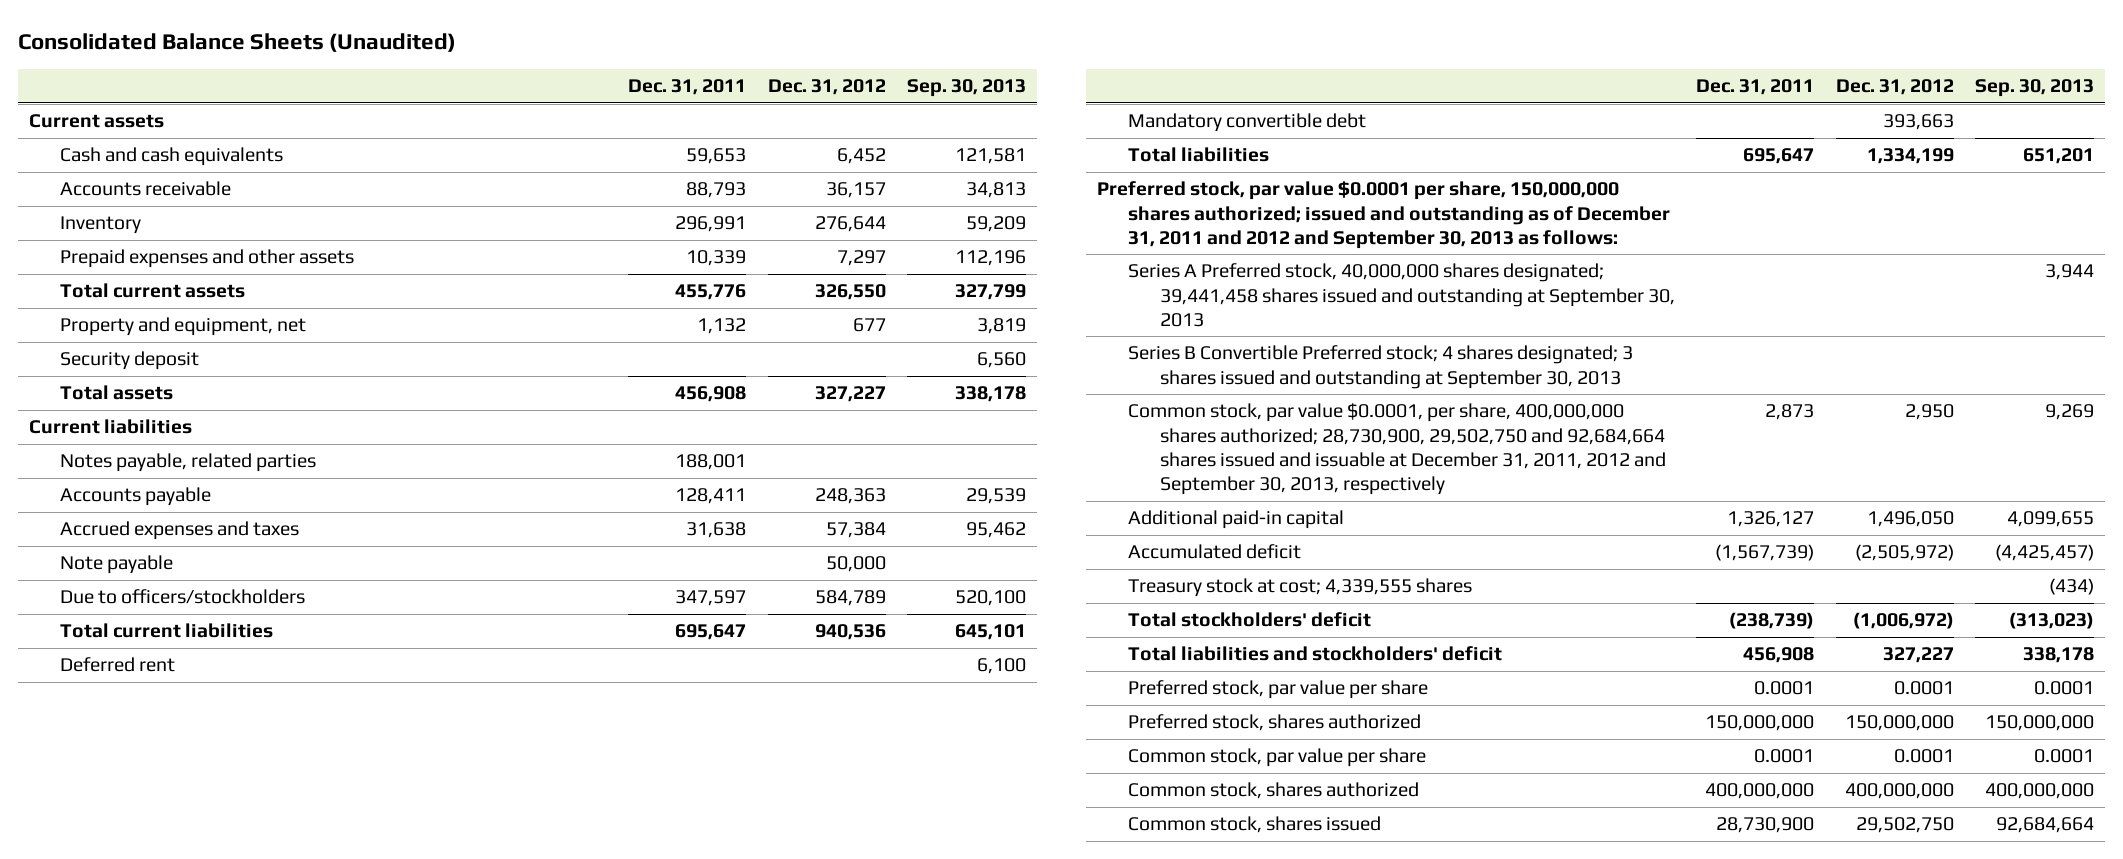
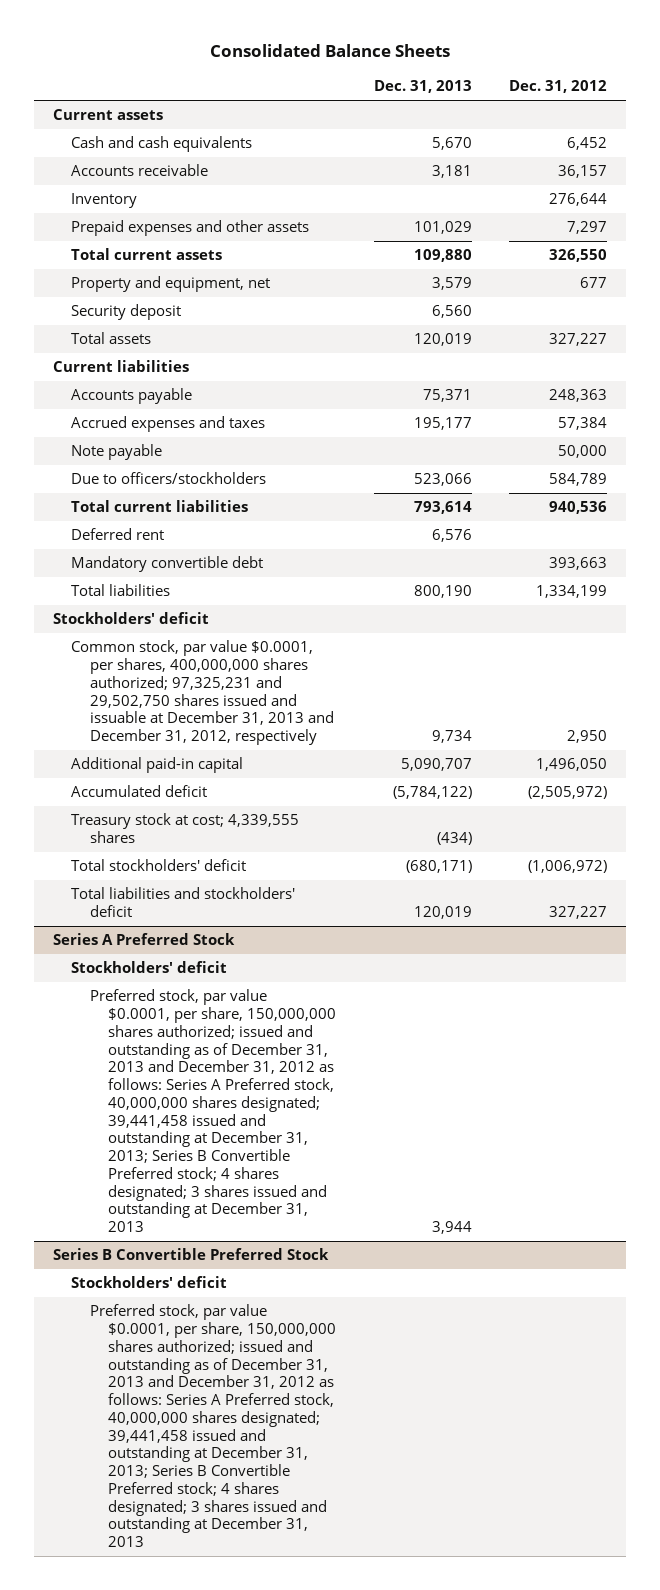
[18,32,457,52] Consolidated Balance Sheets (Unaudited) -> [210,44,451,58] Consolidated Balance Sheets
[628,79,747,96] Dec. 31, 2011 -> none
[907,79,1027,98] Sep. 30, 2013 -> none
none -> [373,80,472,94] Dec. 31, 2013
[60,453,317,473] Notes payable, related parties -> none
[1096,181,1671,249] Preferred stock, par value $0.0001 per share, 150,000,000 shares authorized; issued and outstanding as of December 31, 2011 and 2012 and September 30, 2013 as follows: -> none
[1128,263,1675,327] Series A Preferred stock, 40,000,000 shares designated; 39,441,458 shares issued and outstanding at September 30, 2013 -> none
[1128,345,1634,389] Series B Convertible Preferred stock; 4 shares designated; 3 shares issued and outstanding at September 30, 2013 -> none
none -> [53,612,210,625] Stockholders' deficit
[1128,403,1666,496] Common stock, par value $0.0001, per share, 400,000,000 shares authorized; 28,730,900, 29,502,750 and 92,684,664 shares issued and issuable at December 31, 2011, 2012 and September 30, 2013, respectively -> [71,640,334,746] Common stock, par value $0.0001, per shares, 400,000,000 shares authorized; 97,325,231 and 29,502,750 shares issued and issuable at December 31, 2013 and December 31, 2012, respectively
[1128,680,1429,700] Preferred stock, par value per share -> none
[1128,714,1422,732] Preferred stock, shares authorized -> none
[1128,748,1427,768] Common stock, par value per share -> none
[1128,782,1420,800] Common stock, shares authorized -> none
[1128,816,1382,834] Common stock, shares issued -> none
none -> [53,933,236,946] Series A Preferred Stock
none -> [71,961,228,974] Stockholders' deficit
none -> [89,989,337,1233] Preferred stock, par value $0.0001, per share, 150,000,000 shares authorized; issued and outstanding as of December 31, 2013 and December 31, 2012 as follows: Series A Preferred stock, 40,000,000 shares designated; 39,441,458 issued and outstanding at December 31, 2013; Series B Convertible Preferred stock; 4 shares designated; 3 shares issued and outstanding at December 31, 2013
none -> [53,1248,330,1261] Series B Convertible Preferred Stock
none -> [71,1276,228,1289] Stockholders' deficit
none -> [89,1304,337,1548] Preferred stock, par value $0.0001, per share, 150,000,000 shares authorized; issued and outstanding as of December 31, 2013 and December 31, 2012 as follows: Series A Preferred stock, 40,000,000 shares designated; 39,441,458 issued and outstanding at December 31, 2013; Series B Convertible Preferred stock; 4 shares designated; 3 shares issued and outstanding at December 31, 2013

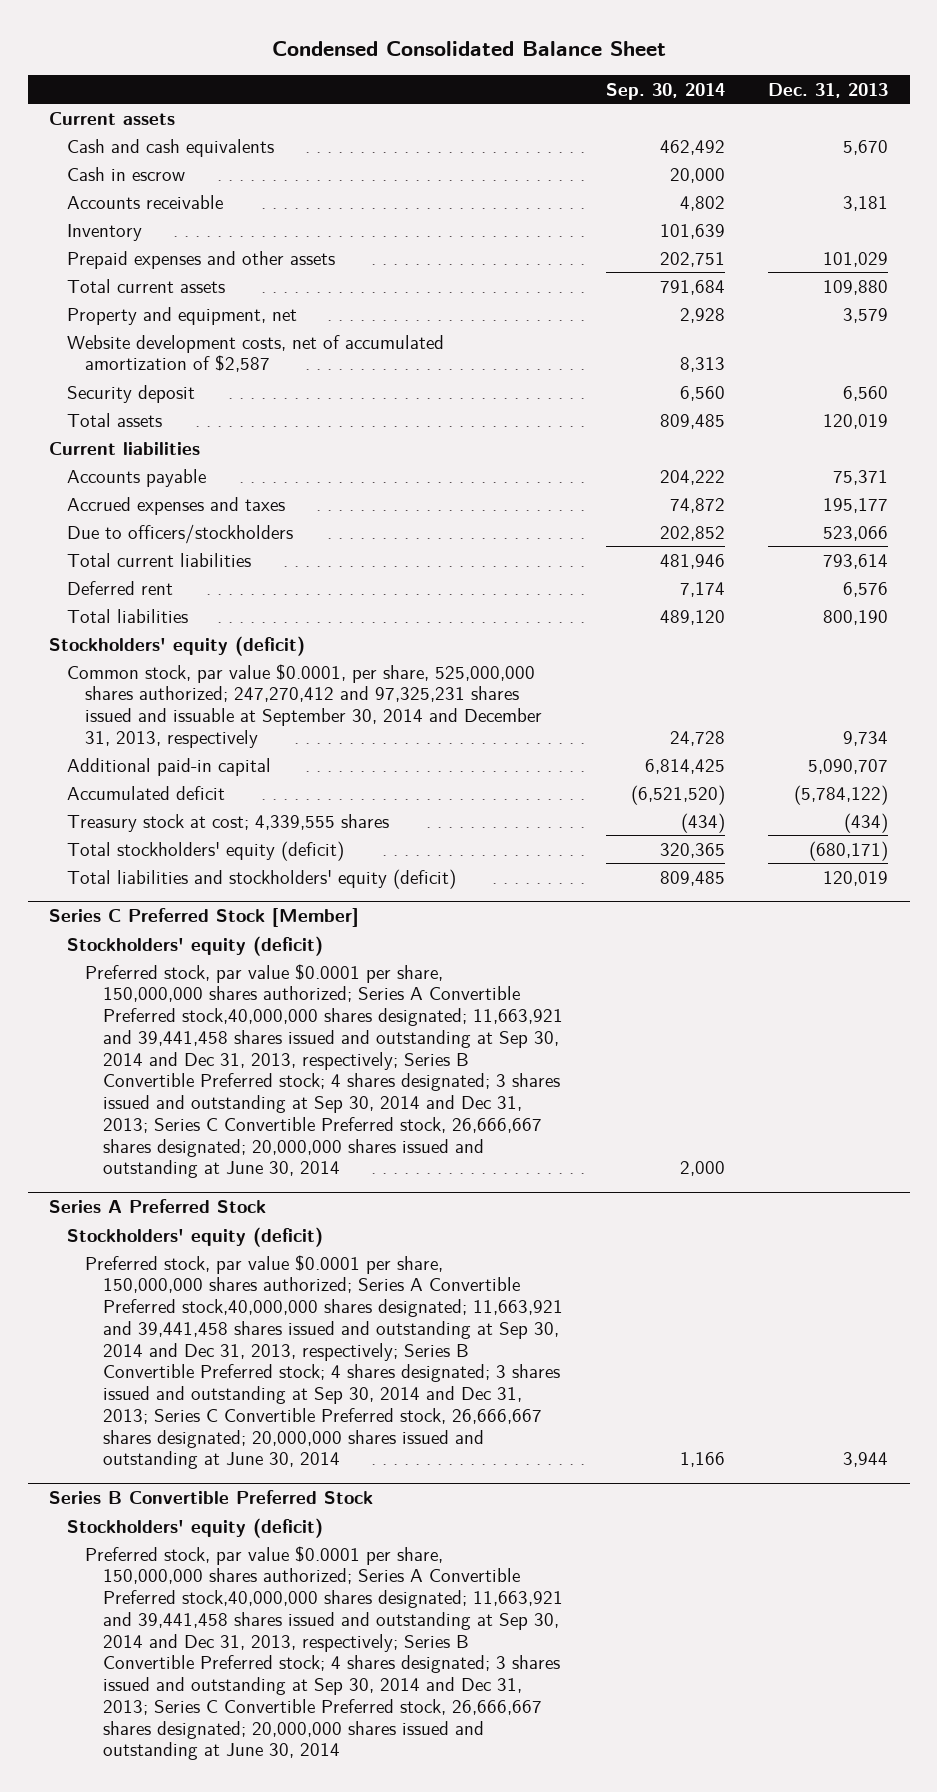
[210,44,451,58] Consolidated Balance Sheets -> [271,41,666,57] Condensed Consolidated Balance Sheet
[509,80,608,94] Dec. 31, 2012 -> none
none -> [606,82,726,100] Sep. 30, 2014
none -> [67,166,186,181] Cash in escrow
none -> [67,334,445,373] Website development costs, net of accumulated amortization of $2,587
[71,444,163,461] Note payable -> none
[71,556,264,573] Mandatory convertible debt -> none
[53,612,210,625] Stockholders' deficit -> [49,635,306,656] Stockholders' equity (deficit)
[71,640,334,746] Common stock, par value $0.0001, per shares, 400,000,000 shares authorized; 97,325,231 and 29,502,750 shares issued and issuable at December 31, 2013 and December 31, 2012, respectively -> [67,663,543,748] Common stock, par value $0.0001, per share, 525,000,000 shares authorized; 247,270,412 and 97,325,231 shares issued and issuable at September 30, 2014 and December 31, 2013, respectively
[71,859,247,872] Total stockholders' deficit -> [67,840,345,861] Total stockholders' equity (deficit)
[71,887,296,918] Total liabilities and stockholders' deficit -> [67,868,457,889] Total liabilities and stockholders' equity (deficit)
none -> [49,908,360,928] Series C Preferred Stock [Member]
none -> [67,935,324,956] Stockholders' equity (deficit)
none -> [85,963,564,1179] Preferred stock, par value $0.0001 per share, 150,000,000 shares authorized; Series A Convertible Preferred stock,40,000,000 shares designated; 11,663,921 and 39,441,458 shares issued and outstanding at Sep 30, 2014 and Dec 31, 2013, respectively; Series B Convertible Preferred stock; 4 shares designated; 3 shares issued and outstanding at Sep 30, 2014 and Dec 31, 2013; Series C Convertible Preferred stock, 26,666,667 shares designated; 20,000,000 shares issued and outstanding at June 30, 2014
[71,961,228,974] Stockholders' deficit -> [67,1226,324,1247] Stockholders' equity (deficit)
[89,989,337,1233] Preferred stock, par value $0.0001, per share, 150,000,000 shares authorized; issued and outstanding as of December 31, 2013 and December 31, 2012 as follows: Series A Preferred stock, 40,000,000 shares designated; 39,441,458 issued and outstanding at December 31, 2013; Series B Convertible Preferred stock; 4 shares designated; 3 shares issued and outstanding at December 31, 2013 -> [85,1254,564,1470] Preferred stock, par value $0.0001 per share, 150,000,000 shares authorized; Series A Convertible Preferred stock,40,000,000 shares designated; 11,663,921 and 39,441,458 shares issued and outstanding at Sep 30, 2014 and Dec 31, 2013, respectively; Series B Convertible Preferred stock; 4 shares designated; 3 shares issued and outstanding at Sep 30, 2014 and Dec 31, 2013; Series C Convertible Preferred stock, 26,666,667 shares designated; 20,000,000 shares issued and outstanding at June 30, 2014
[71,1276,228,1289] Stockholders' deficit -> [67,1517,324,1538] Stockholders' equity (deficit)
[89,1304,337,1548] Preferred stock, par value $0.0001, per share, 150,000,000 shares authorized; issued and outstanding as of December 31, 2013 and December 31, 2012 as follows: Series A Preferred stock, 40,000,000 shares designated; 39,441,458 issued and outstanding at December 31, 2013; Series B Convertible Preferred stock; 4 shares designated; 3 shares issued and outstanding at December 31, 2013 -> [85,1545,564,1761] Preferred stock, par value $0.0001 per share, 150,000,000 shares authorized; Series A Convertible Preferred stock,40,000,000 shares designated; 11,663,921 and 39,441,458 shares issued and outstanding at Sep 30, 2014 and Dec 31, 2013, respectively; Series B Convertible Preferred stock; 4 shares designated; 3 shares issued and outstanding at Sep 30, 2014 and Dec 31, 2013; Series C Convertible Preferred stock, 26,666,667 shares designated; 20,000,000 shares issued and outstanding at June 30, 2014

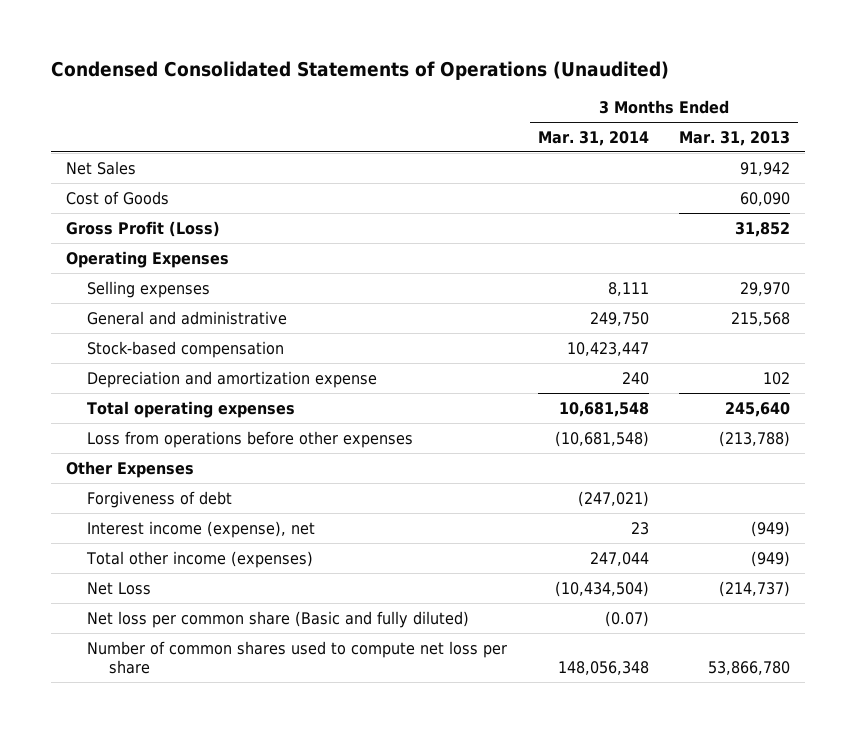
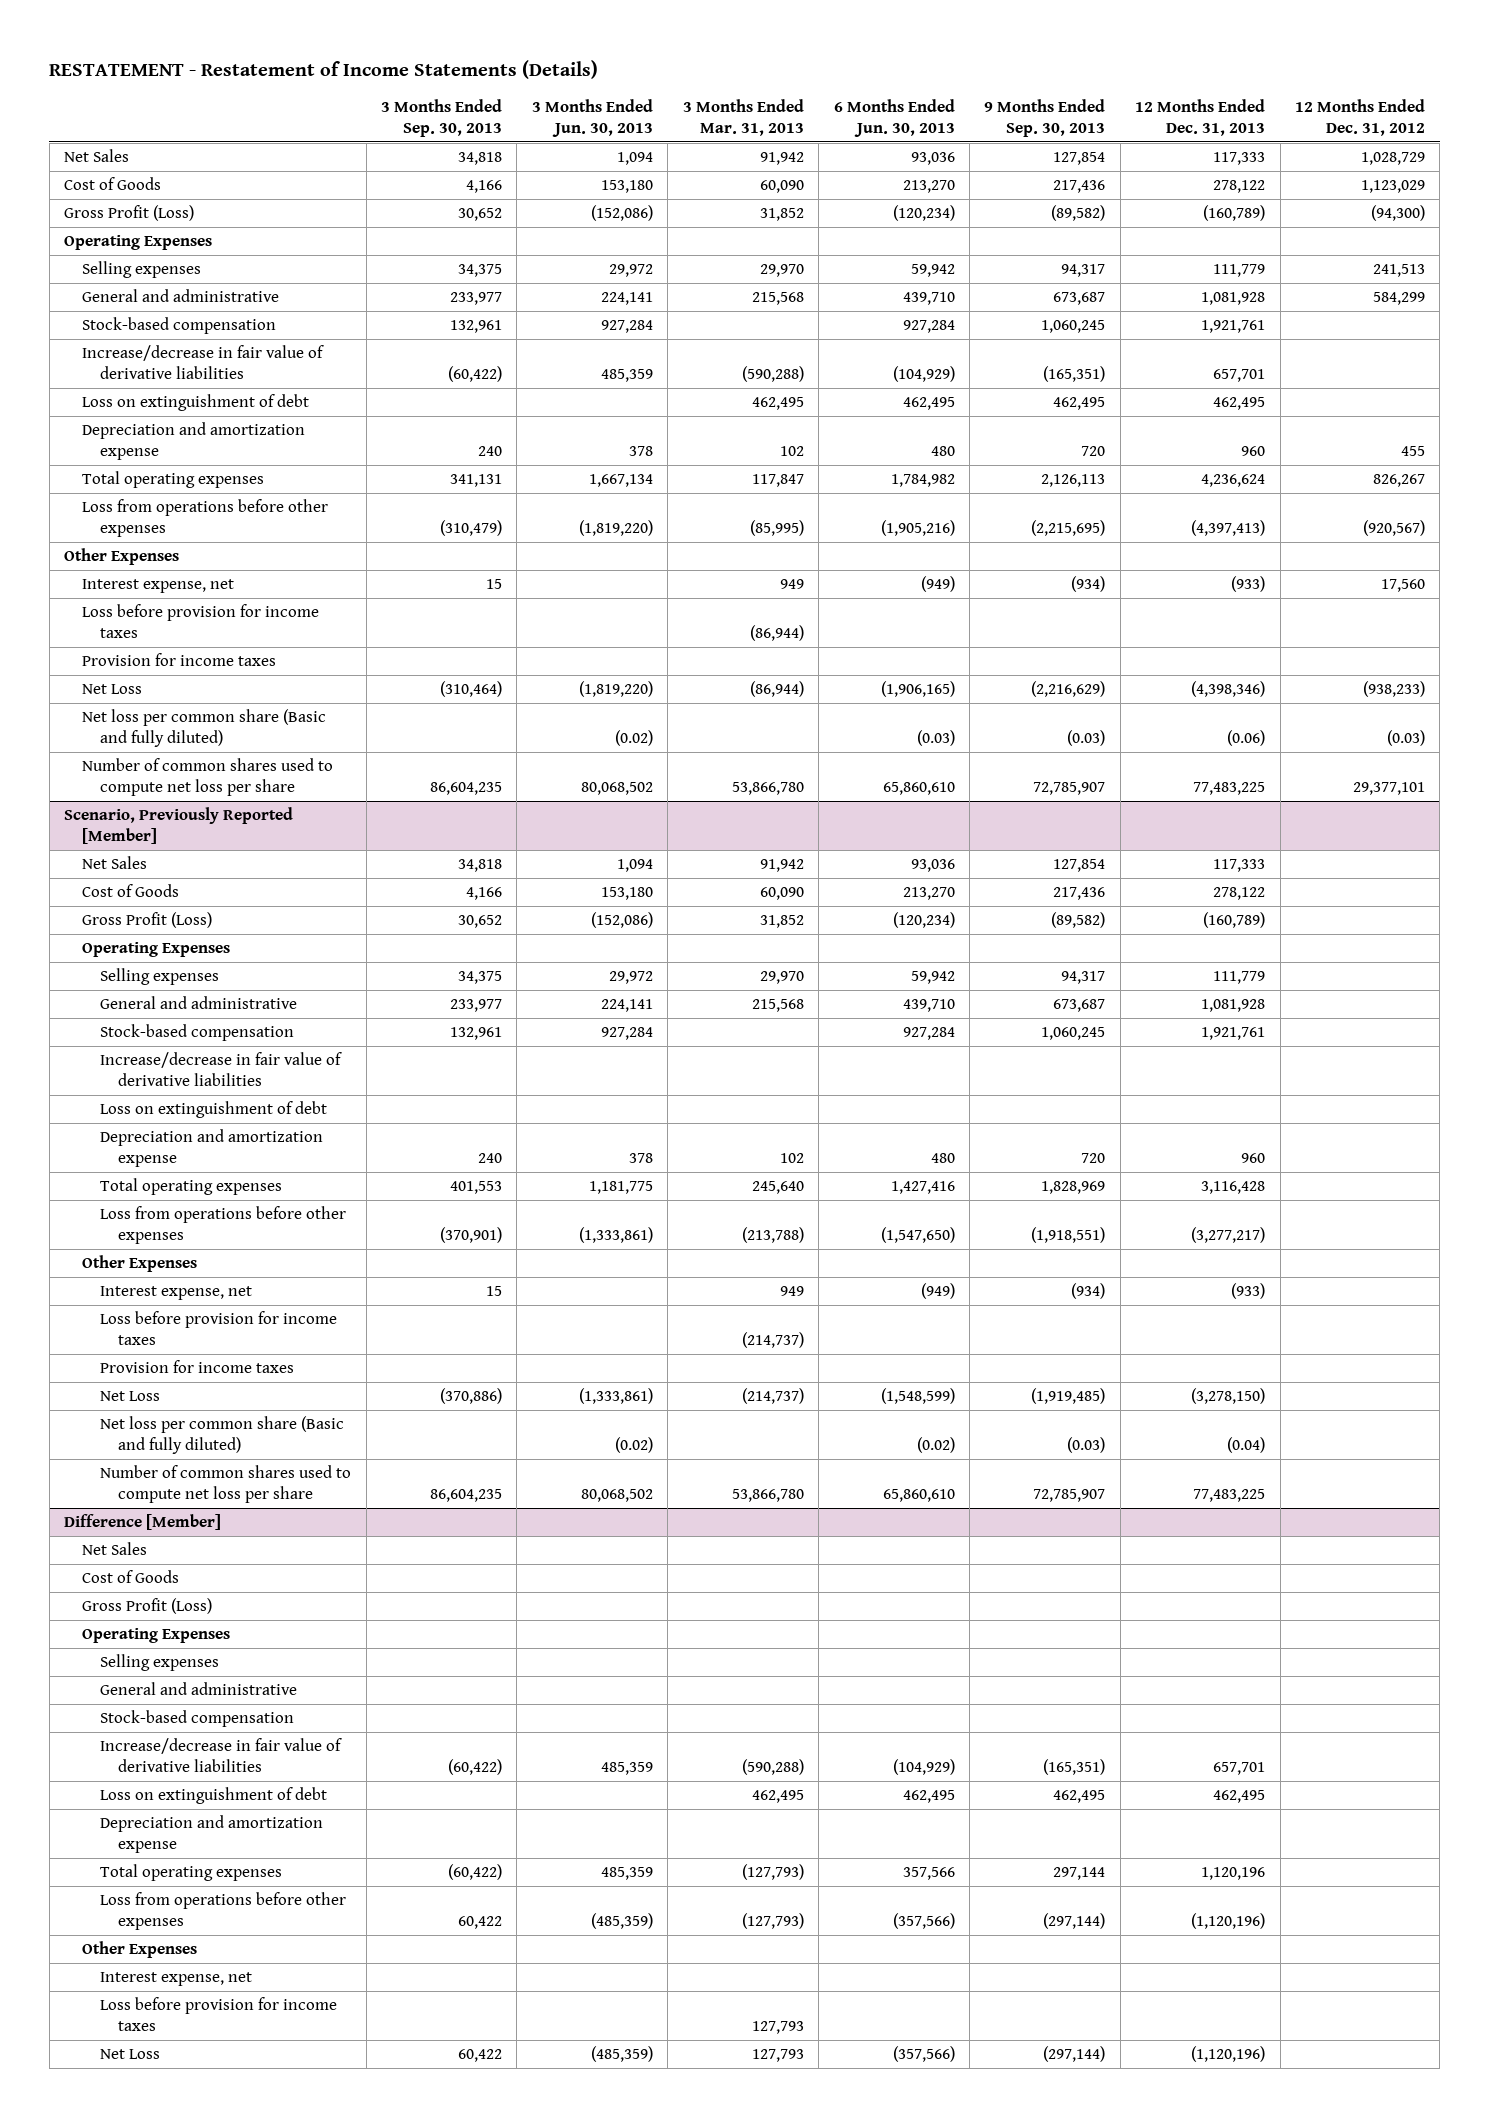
[51,61,670,81] Condensed Consolidated Statements of Operations (Unaudited) -> [49,59,599,79] RESTATEMENT - Restatement of Income Statements (Details)
[537,130,649,146] Mar. 31, 2014 -> none
none -> [380,99,502,138] 3 Months Ended Sep. 30, 2013
none -> [531,99,653,138] 3 Months Ended Jun. 30, 2013
none -> [833,99,955,138] 6 Months Ended Jun. 30, 2013
none -> [984,99,1106,138] 9 Months Ended Sep. 30, 2013
none -> [1135,99,1266,137] 12 Months Ended Dec. 31, 2013
none -> [1295,99,1426,137] 12 Months Ended Dec. 31, 2012
none -> [82,345,325,380] Increase/decrease in fair value of derivative liabilities
none -> [82,394,310,412] Loss on extinguishment of debt
none -> [82,471,265,489] Total operating expenses
none -> [82,499,329,538] Loss from operations before other expenses
none -> [64,548,180,566] Other Expenses
none -> [82,579,235,594] Interest expense, net
none -> [82,604,320,639] Loss before provision for income taxes
none -> [82,653,277,667] Provision for income taxes
none -> [82,684,143,695] Net Loss
none -> [82,709,327,748] Net loss per common share (Basic and fully diluted)
none -> [82,758,334,797] Number of common shares used to compute net loss per share
none -> [64,807,294,845] Scenario, Previously Reported [Member]
none -> [82,856,148,870] Net Sales
none -> [82,884,180,898] Cost of Goods
none -> [82,912,213,929] Gross Profit (Loss)
none -> [82,942,231,958] Operating Expenses
none -> [100,968,220,986] Selling expenses
none -> [100,996,298,1010] General and administrative
none -> [100,1024,295,1042] Stock-based compensation
none -> [100,1052,343,1087] Increase/decrease in fair value of derivative liabilities
none -> [100,1101,328,1119] Loss on extinguishment of debt
none -> [100,1129,324,1168] Depreciation and amortization expense
[87,490,233,508] Forgiveness of debt -> none
[86,550,314,568] Total other income (expenses) -> none
[87,520,316,538] Interest income (expense), net -> [100,1286,253,1301] Interest expense, net
[750,520,790,537] (949) -> [779,1286,804,1297] 949
none -> [100,1311,338,1346] Loss before provision for income taxes
none -> [100,1360,295,1374] Provision for income taxes
none -> [64,1514,222,1531] Difference [Member]
none -> [82,1542,148,1556] Net Sales
none -> [82,1570,180,1584] Cost of Goods
none -> [82,1598,213,1615] Gross Profit (Loss)
none -> [82,1628,231,1644] Operating Expenses
none -> [100,1654,220,1672] Selling expenses
none -> [100,1682,298,1696] General and administrative
none -> [100,1710,295,1728] Stock-based compensation
none -> [100,1738,343,1773] Increase/decrease in fair value of derivative liabilities
none -> [100,1787,328,1805] Loss on extinguishment of debt
none -> [100,1815,324,1854] Depreciation and amortization expense
none -> [100,1864,283,1882] Total operating expenses
none -> [100,1892,347,1931] Loss from operations before other expenses
none -> [82,1941,198,1959] Other Expenses
none -> [100,1972,253,1987] Interest expense, net
none -> [100,1997,338,2032] Loss before provision for income taxes
none -> [100,2049,161,2060] Net Loss

